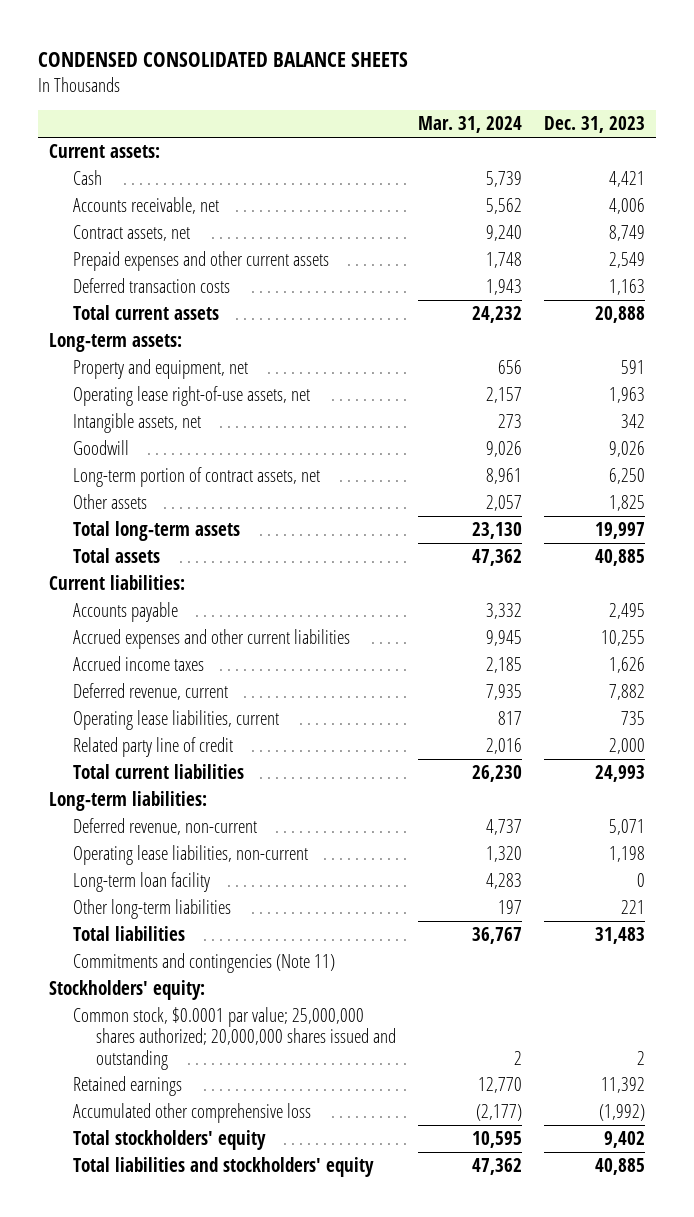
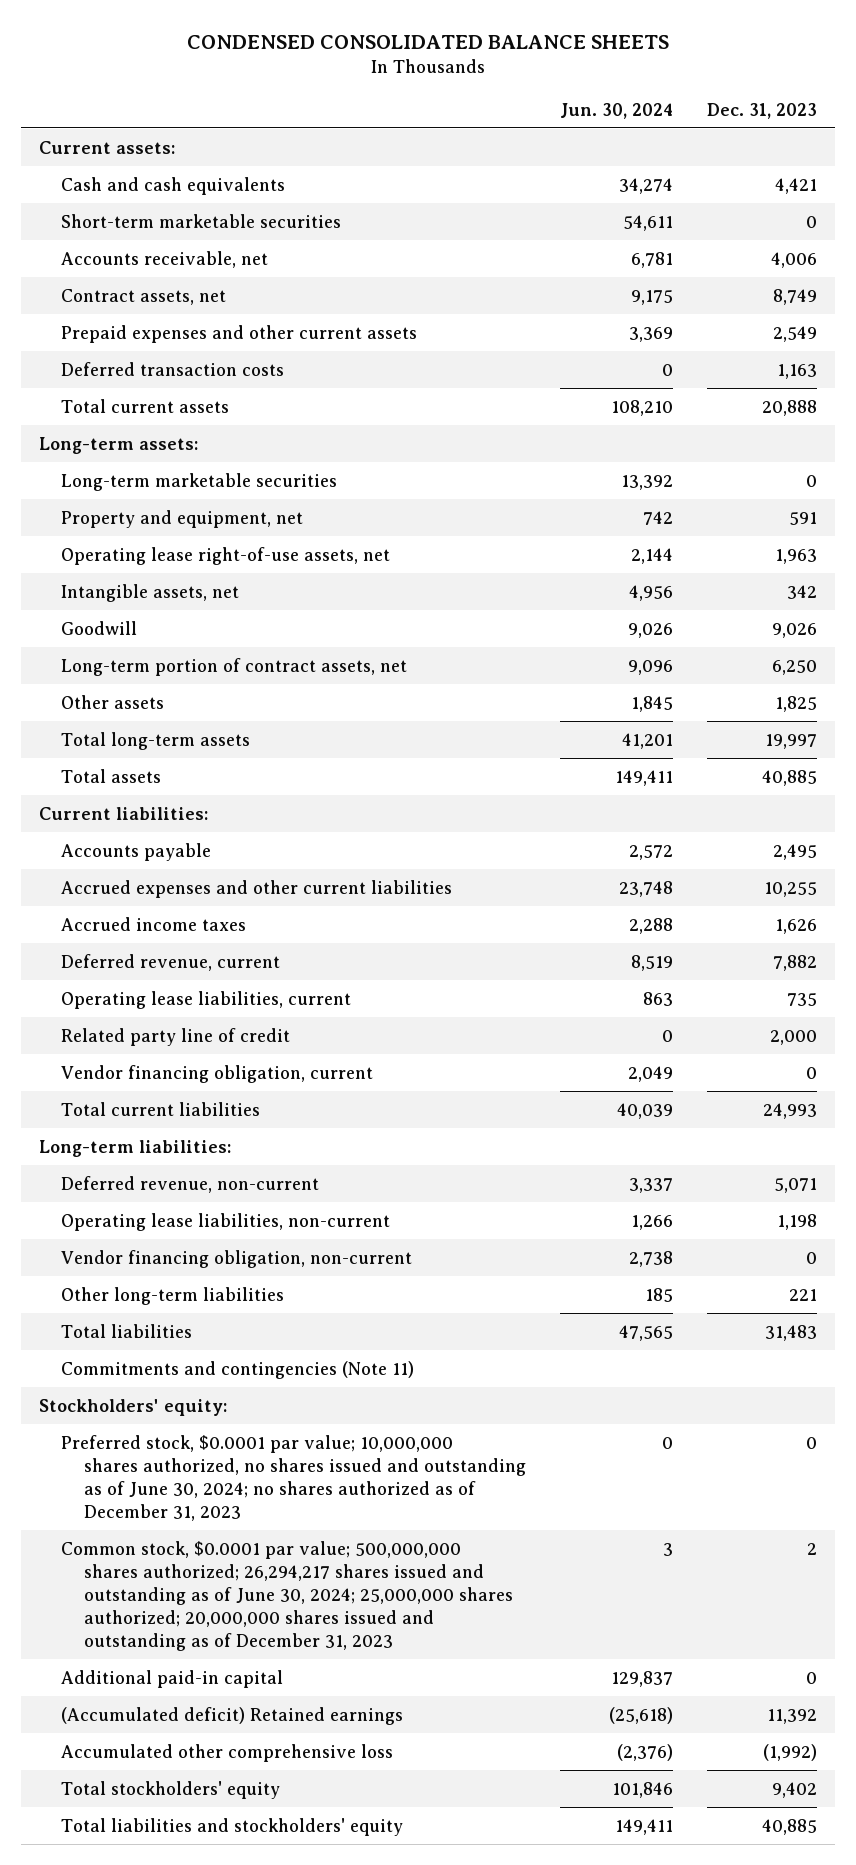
[418,116,523,134] Mar. 31, 2024 -> none
none -> [560,102,674,119] Jun. 30, 2024
[72,169,102,185] Cash -> [61,176,286,195] Cash and cash equivalents
none -> [61,213,342,228] Short-term marketable securities
none -> [61,472,338,491] Long-term marketable securities
none -> [61,1064,374,1083] Vendor financing obligation, current
[72,871,210,892] Long-term loan facility -> none
none -> [61,1249,413,1268] Vendor financing obligation, non-current
none -> [61,1434,526,1521] Preferred stock, $0.0001 par value; 10,000,000 shares authorized, no shares issued and outstanding as of June 30, 2024; no shares authorized as of December 31, 2023
[72,1006,397,1070] Common stock, $0.0001 par value; 25,000,000 shares authorized; 20,000,000 shares issued and outstanding -> [61,1540,513,1651] Common stock, $0.0001 par value; 500,000,000 shares authorized; 26,294,217 shares issued and outstanding as of June 30, 2024; 25,000,000 shares authorized; 20,000,000 shares issued and outstanding as of December 31, 2023
none -> [61,1669,284,1688] Additional paid-in capital
[72,1075,182,1096] Retained earnings -> [61,1706,404,1725] (Accumulated deficit) Retained earnings

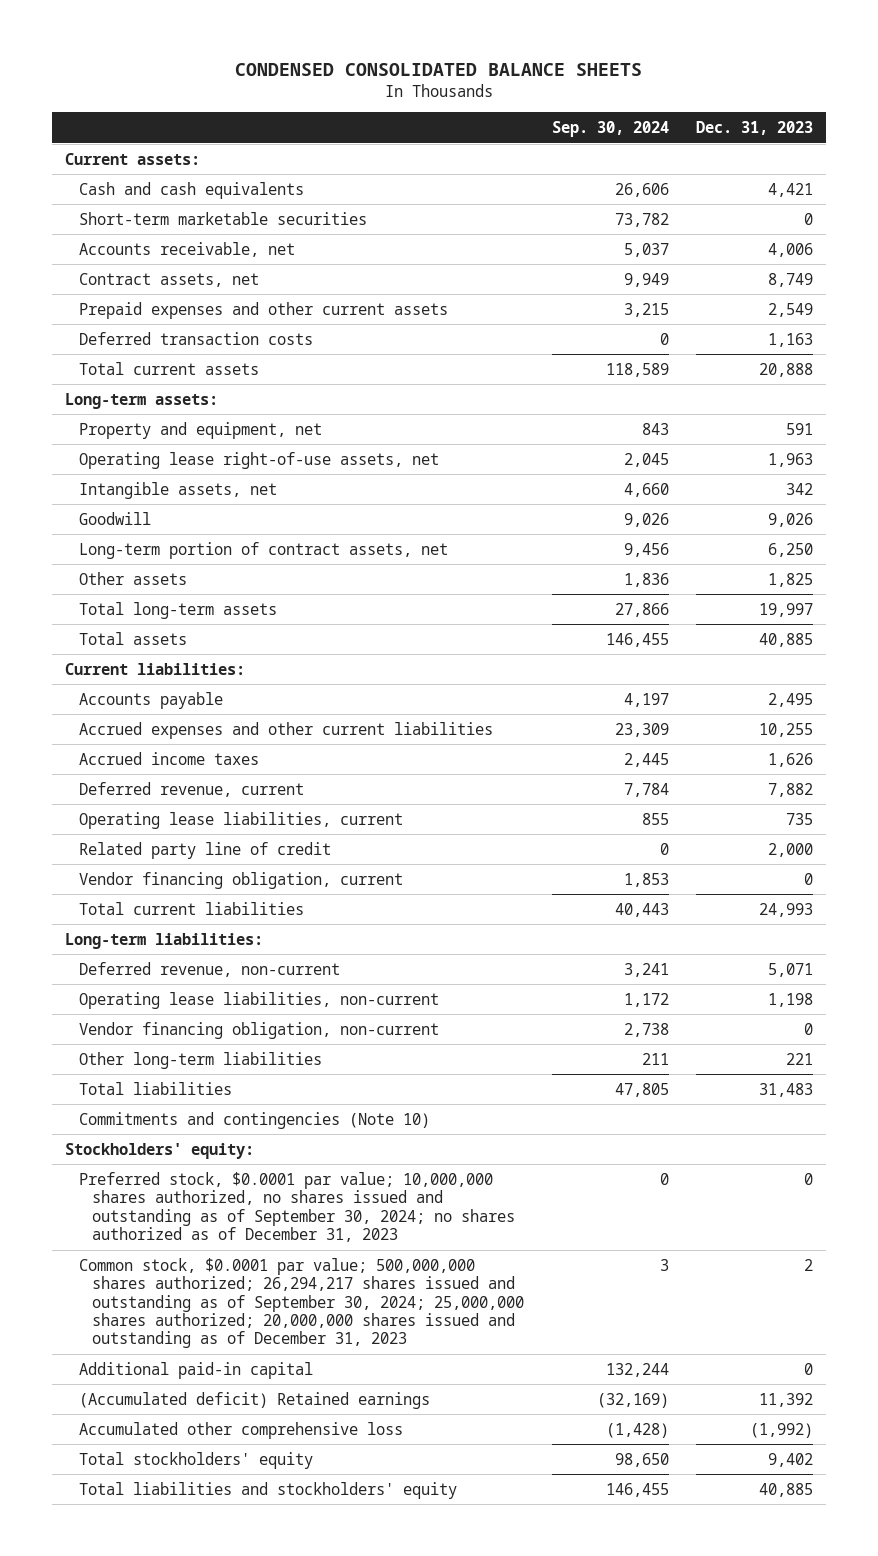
[560,102,674,119] Jun. 30, 2024 -> none
none -> [551,121,669,138] Sep. 30, 2024
[61,472,338,491] Long-term marketable securities -> none
[61,1360,415,1379] Commitments and contingencies (Note 11) -> [78,1111,430,1129] Commitments and contingencies (Note 10)
[61,1434,526,1521] Preferred stock, $0.0001 par value; 10,000,000 shares authorized, no shares issued and outstanding as of June 30, 2024; no shares authorized as of December 31, 2023 -> [78,1171,516,1242] Preferred stock, $0.0001 par value; 10,000,000 shares authorized, no shares issued and outstanding as of September 30, 2024; no shares authorized as of December 31, 2023
[61,1540,513,1651] Common stock, $0.0001 par value; 500,000,000 shares authorized; 26,294,217 shares issued and outstanding as of June 30, 2024; 25,000,000 shares authorized; 20,000,000 shares issued and outstanding as of December 31, 2023 -> [78,1257,525,1349] Common stock, $0.0001 par value; 500,000,000 shares authorized; 26,294,217 shares issued and outstanding as of September 30, 2024; 25,000,000 shares authorized; 20,000,000 shares issued and outstanding as of December 31, 2023

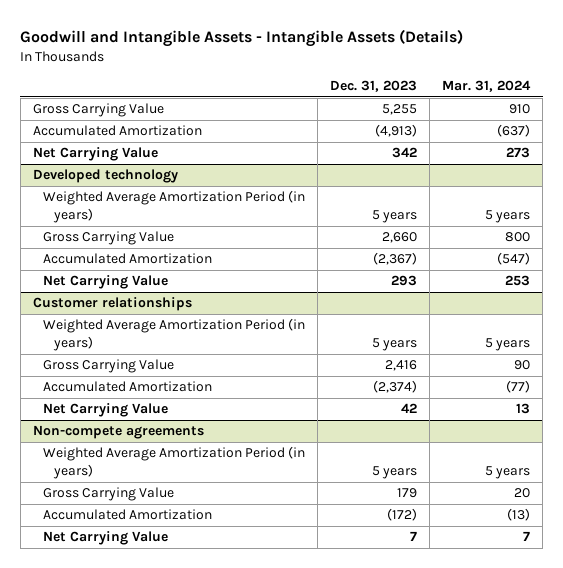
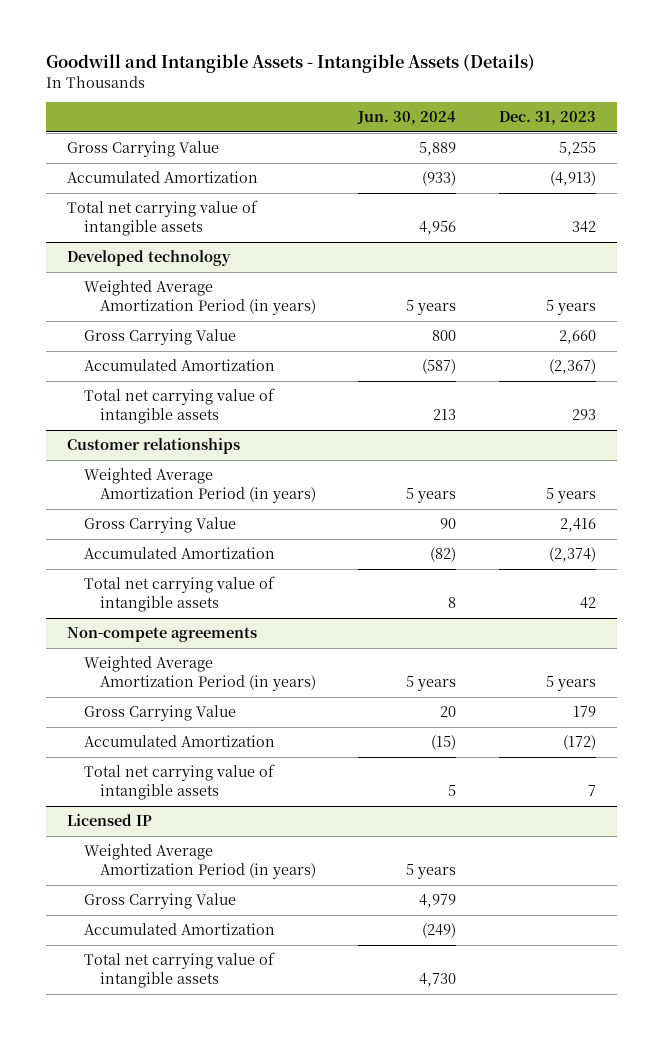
[442,80,532,93] Mar. 31, 2024 -> none
none -> [357,111,457,126] Jun. 30, 2024
[32,147,158,162] Net Carrying Value -> [66,200,258,236] Total net carrying value of intangible assets
[43,275,169,290] Net Carrying Value -> [83,388,275,424] Total net carrying value of intangible assets
[43,403,169,418] Net Carrying Value -> [83,576,275,612] Total net carrying value of intangible assets
[43,531,169,546] Net Carrying Value -> [83,764,275,800] Total net carrying value of intangible assets
none -> [66,814,152,827] Licensed IP
none -> [83,844,317,879] Weighted Average Amortization Period (in years)
none -> [83,893,236,910] Gross Carrying Value
none -> [83,923,275,936] Accumulated Amortization
none -> [83,952,275,988] Total net carrying value of intangible assets

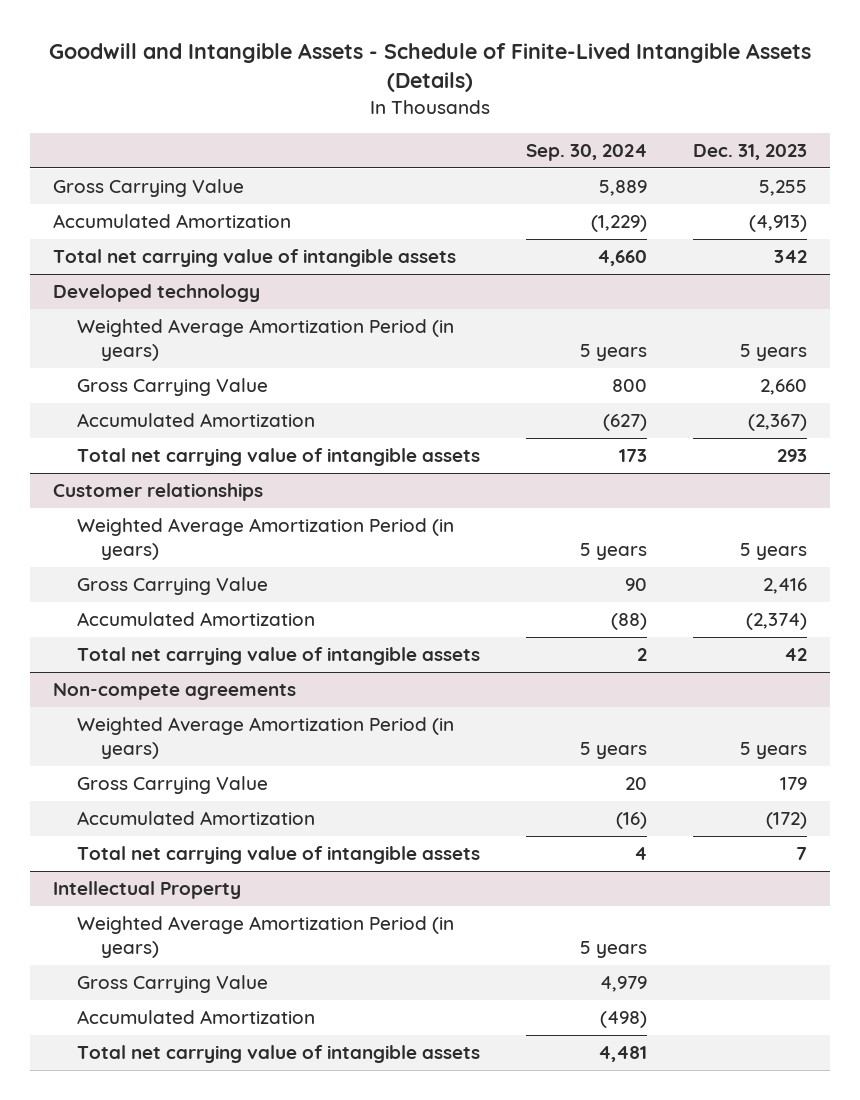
[45,54,535,74] Goodwill and Intangible Assets - Intangible Assets (Details) -> [48,43,811,93] Goodwill and Intangible Assets - Schedule of Finite-Lived Intangible Assets (Details)
[357,111,457,126] Jun. 30, 2024 -> none
none -> [526,143,648,161] Sep. 30, 2024
[66,814,152,827] Licensed IP -> [52,881,241,900] Intellectual Property

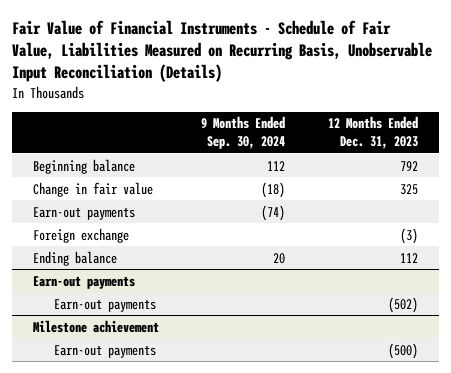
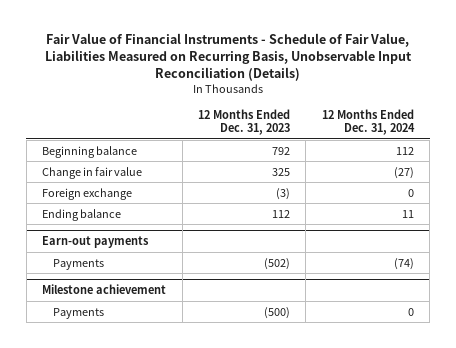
[201,116,286,150] 9 Months Ended Sep. 30, 2024 -> none
none -> [321,108,415,136] 12 Months Ended Dec. 31, 2024
[33,206,136,220] Earn-out payments -> none
[54,298,157,312] Earn-out payments -> [52,258,104,270] Payments
[54,344,157,358] Earn-out payments -> [52,307,104,319] Payments

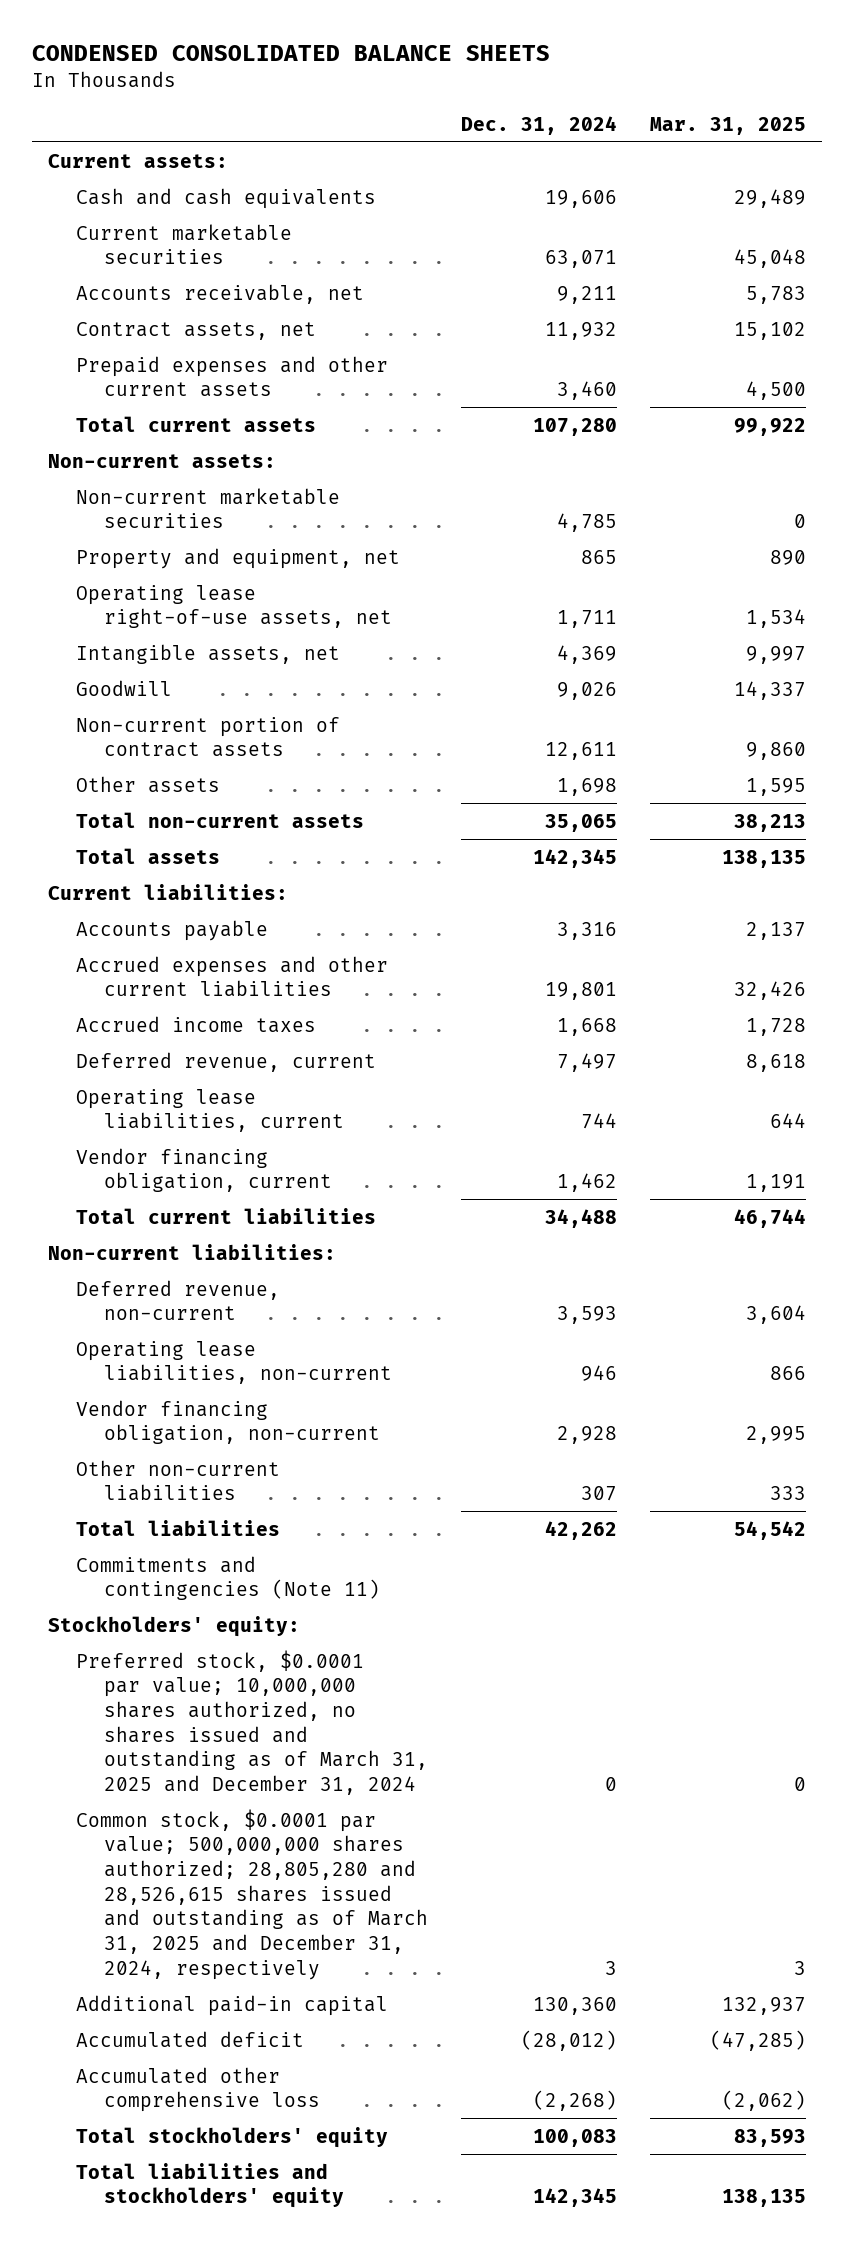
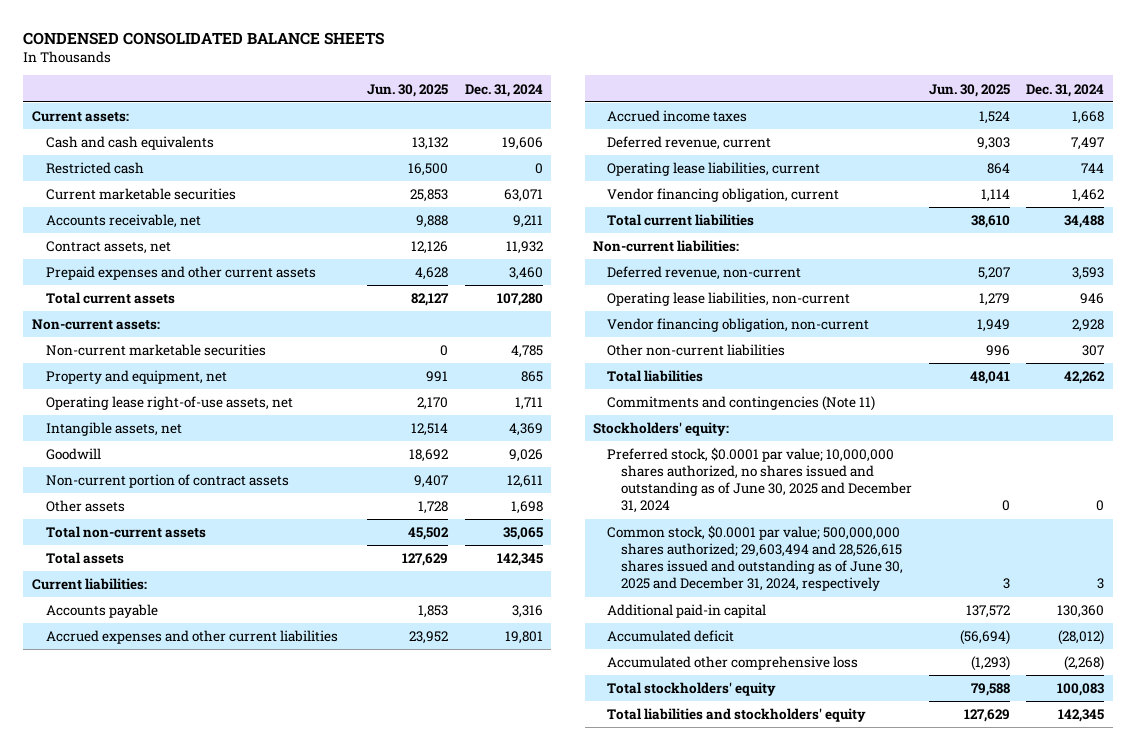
[650,116,807,135] Mar. 31, 2025 -> none
none -> [367,83,449,97] Jun. 30, 2025
none -> [45,162,144,175] Restricted cash
[76,1649,429,1796] Preferred stock, $0.0001 par value; 10,000,000 shares authorized, no shares issued and outstanding as of March 31, 2025 and December 31, 2024 -> [607,447,913,514] Preferred stock, $0.0001 par value; 10,000,000 shares authorized, no shares issued and outstanding as of June 30, 2025 and December 31, 2024
[76,1808,429,1980] Common stock, $0.0001 par value; 500,000,000 shares authorized; 28,805,280 and 28,526,615 shares issued and outstanding as of March 31, 2025 and December 31, 2024, respectively -> [607,525,904,592] Common stock, $0.0001 par value; 500,000,000 shares authorized; 29,603,494 and 28,526,615 shares issued and outstanding as of June 30, 2025 and December 31, 2024, respectively

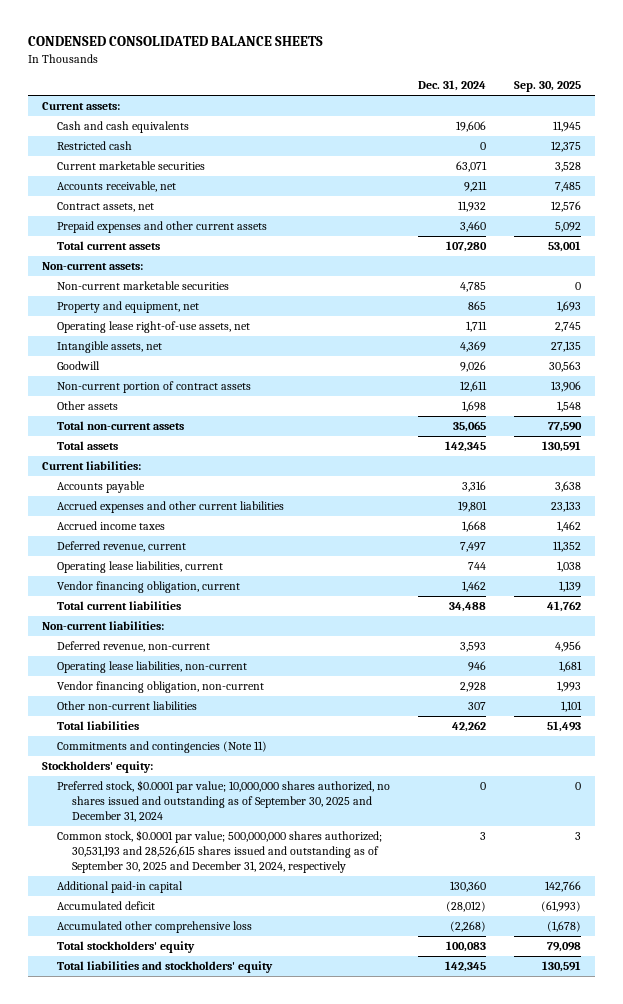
[367,83,449,97] Jun. 30, 2025 -> none
none -> [514,80,582,92] Sep. 30, 2025
[607,447,913,514] Preferred stock, $0.0001 par value; 10,000,000 shares authorized, no shares issued and outstanding as of June 30, 2025 and December 31, 2024 -> [57,780,391,822] Preferred stock, $0.0001 par value; 10,000,000 shares authorized, no shares issued and outstanding as of September 30, 2025 and December 31, 2024
[607,525,904,592] Common stock, $0.0001 par value; 500,000,000 shares authorized; 29,603,494 and 28,526,615 shares issued and outstanding as of June 30, 2025 and December 31, 2024, respectively -> [57,830,383,873] Common stock, $0.0001 par value; 500,000,000 shares authorized; 30,531,193 and 28,526,615 shares issued and outstanding as of September 30, 2025 and December 31, 2024, respectively

